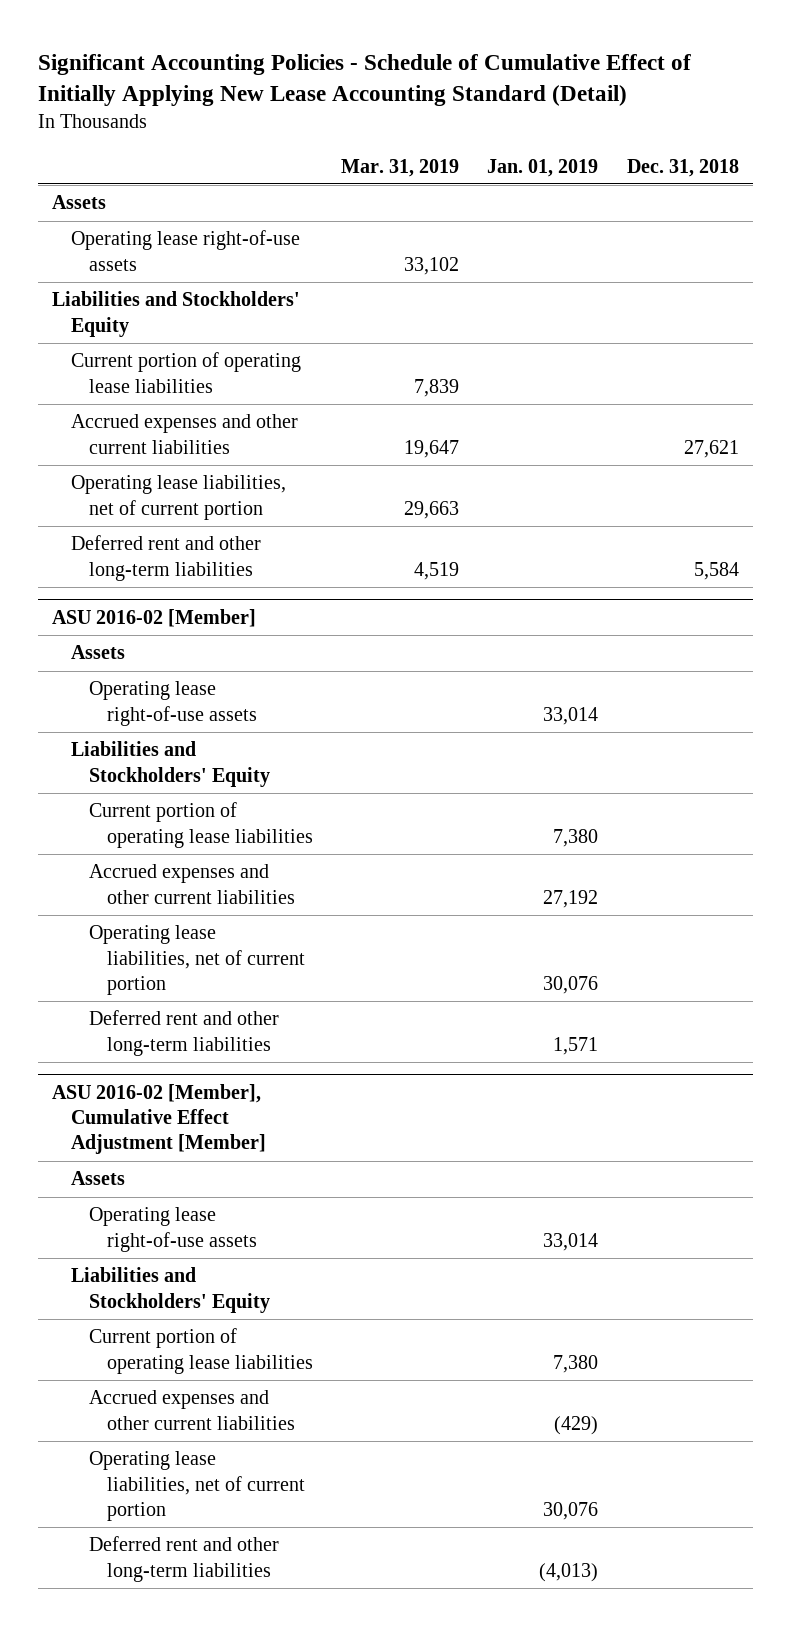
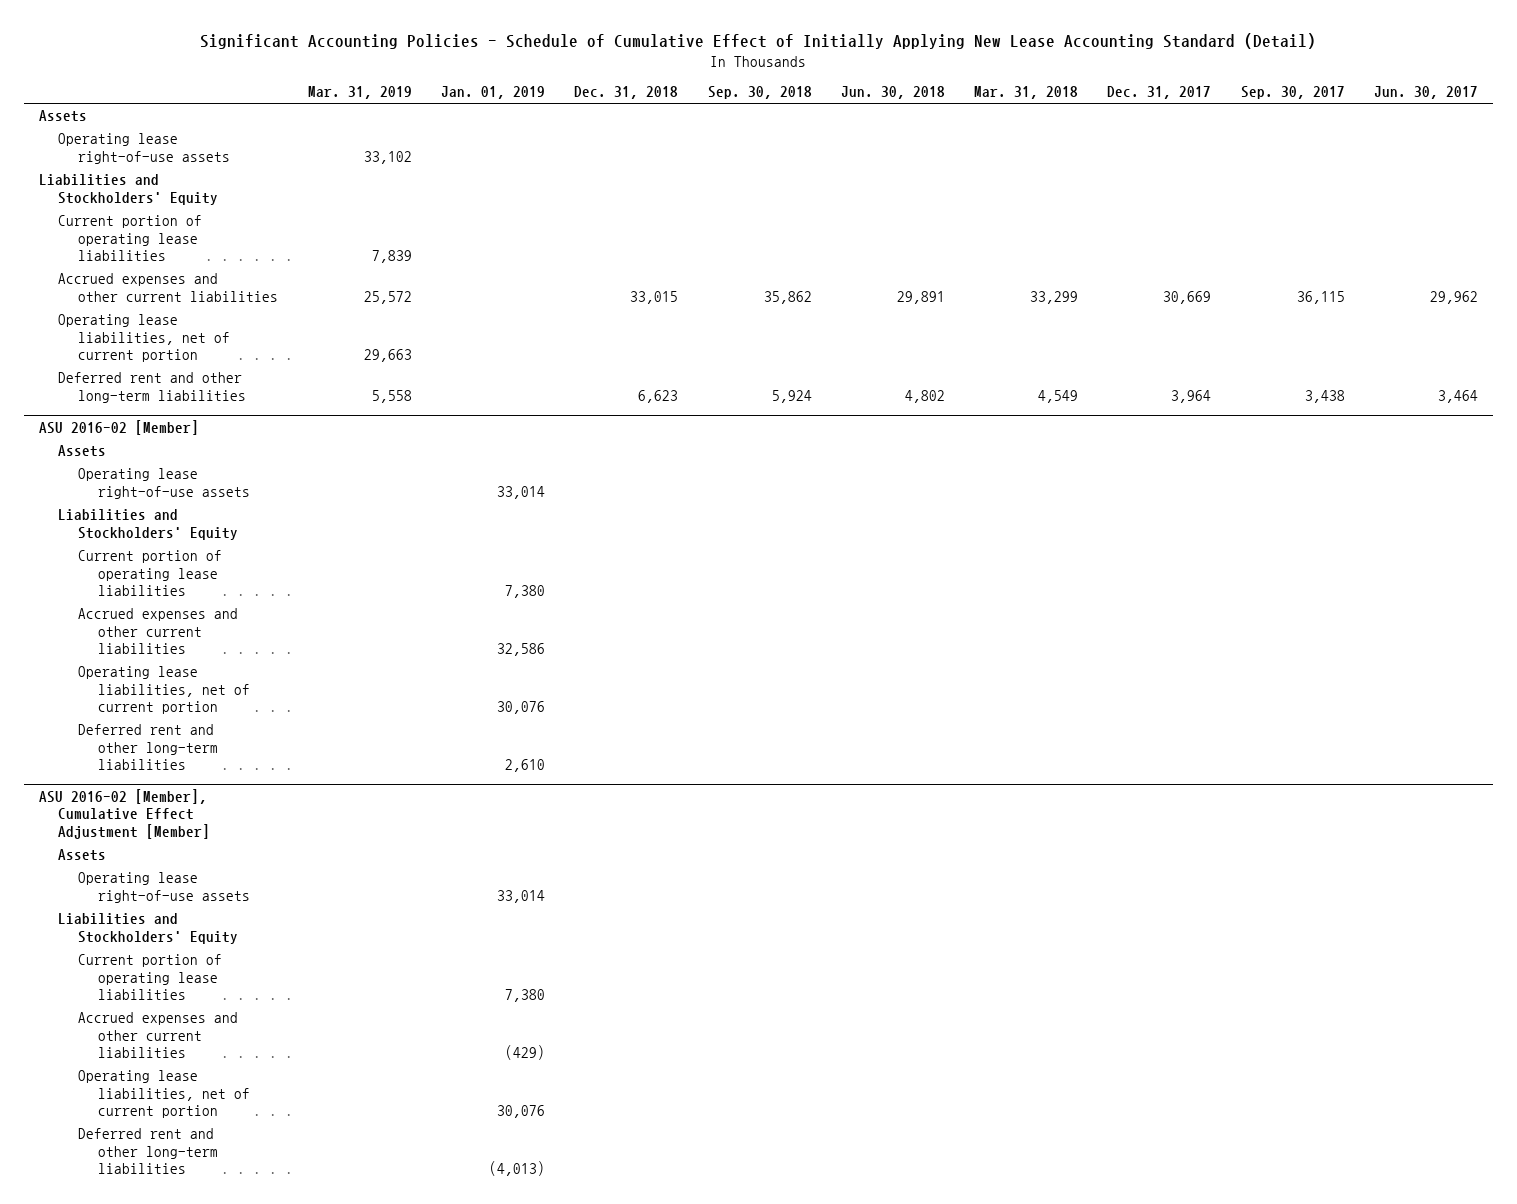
none -> [707,86,812,100] Sep. 30, 2018
none -> [840,86,945,100] Jun. 30, 2018
none -> [974,86,1079,100] Mar. 31, 2018
none -> [1107,86,1212,100] Dec. 31, 2017
none -> [1240,86,1345,100] Sep. 30, 2017
none -> [1374,86,1479,100] Jun. 30, 2017
[404,439,460,458] 19,647 -> [363,290,412,304] 25,572
[683,439,739,458] 27,621 -> [630,290,679,304] 33,015
[414,561,460,580] 4,519 -> [371,389,412,403] 5,558
[693,561,739,580] 5,584 -> [638,389,679,403] 6,623
[543,889,599,908] 27,192 -> [496,642,545,656] 32,586
[553,1036,599,1055] 1,571 -> [504,758,545,772] 2,610

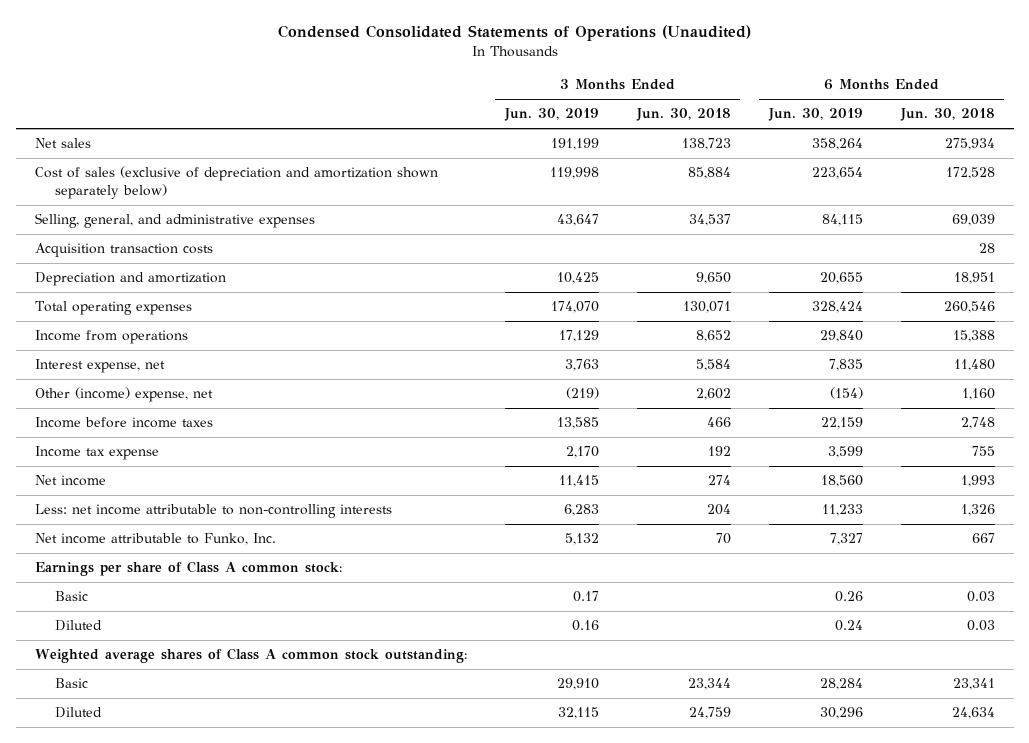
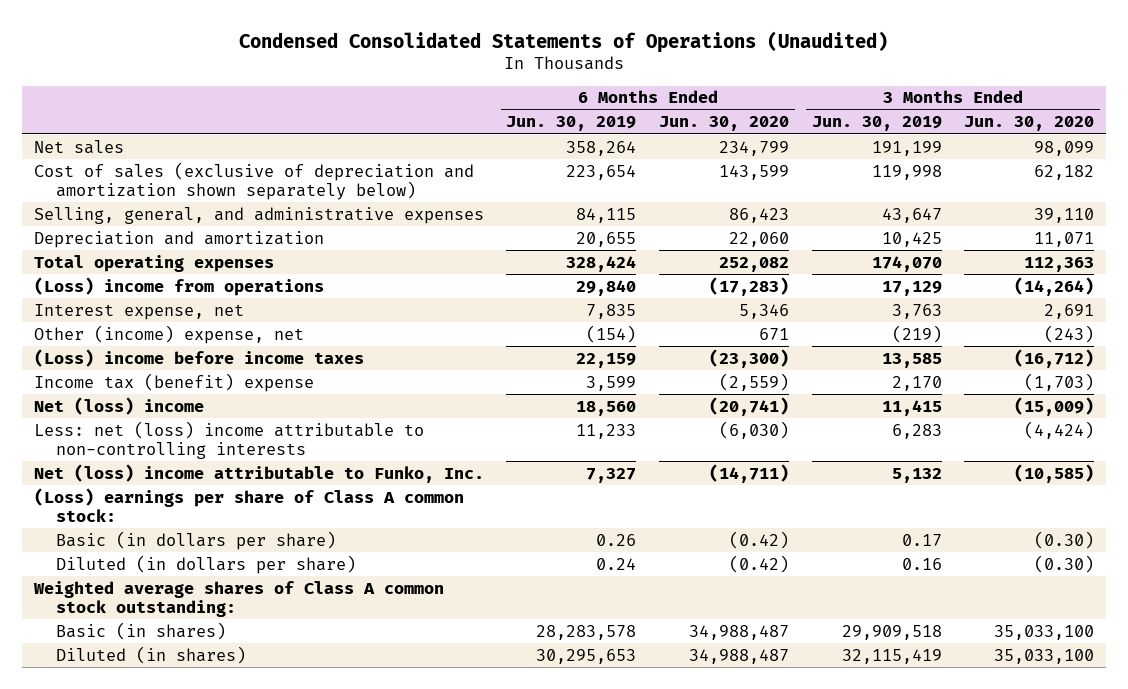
[635,108,731,122] Jun. 30, 2018 -> none
[899,108,995,122] Jun. 30, 2018 -> none
none -> [658,116,789,132] Jun. 30, 2020
none -> [964,116,1095,132] Jun. 30, 2020
[34,243,213,258] Acquisition transaction costs -> none
[34,330,188,345] Income from operations -> [33,276,324,296] (Loss) income from operations
[34,417,213,429] Income before income taxes -> [33,348,364,367] (Loss) income before income taxes
[34,446,159,461] Income tax expense -> [33,372,314,392] Income tax (benefit) expense
[34,475,106,487] Net income -> [33,396,204,415] Net (loss) income
[34,504,392,519] Less: net income attributable to non-controlling interests -> [33,420,424,459] Less: net (loss) income attributable to non-controlling interests
[34,533,276,546] Net income attributable to Funko, Inc. -> [33,463,484,483] Net (loss) income attributable to Funko, Inc.
[34,561,342,577] Earnings per share of Class A common stock: -> [33,487,464,522] (Loss) earnings per share of Class A common stock:
[55,591,89,602] Basic -> [56,530,337,550] Basic (in dollars per share)
[55,620,103,632] Diluted -> [56,554,357,574] Diluted (in dollars per share)
[55,678,89,689] Basic -> [56,621,227,640] Basic (in shares)
[556,678,599,691] 29,910 -> [841,624,942,640] 29,909,518
[819,678,863,691] 28,284 -> [536,624,637,640] 28,283,578
[55,707,103,719] Diluted -> [56,645,247,664] Diluted (in shares)
[557,707,599,720] 32,115 -> [841,648,942,664] 32,115,419
[819,707,863,720] 30,296 -> [536,648,637,664] 30,295,653

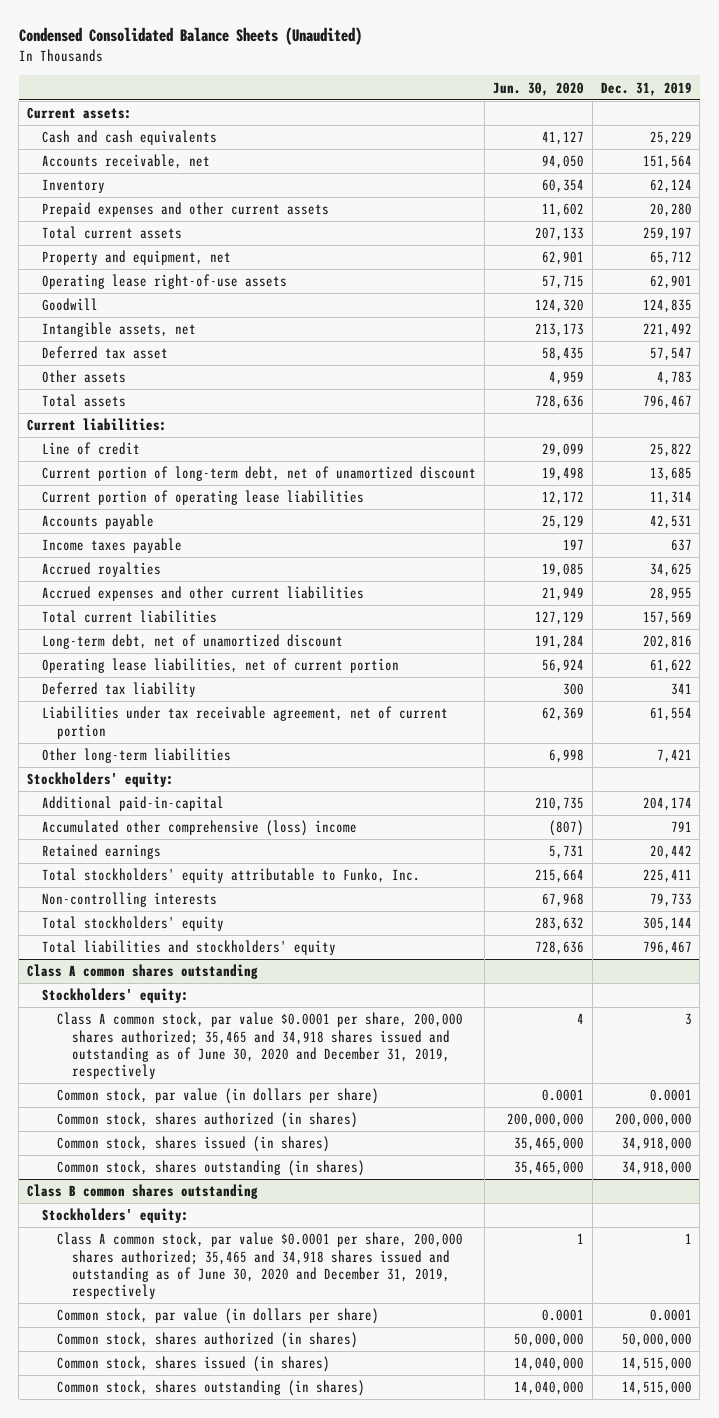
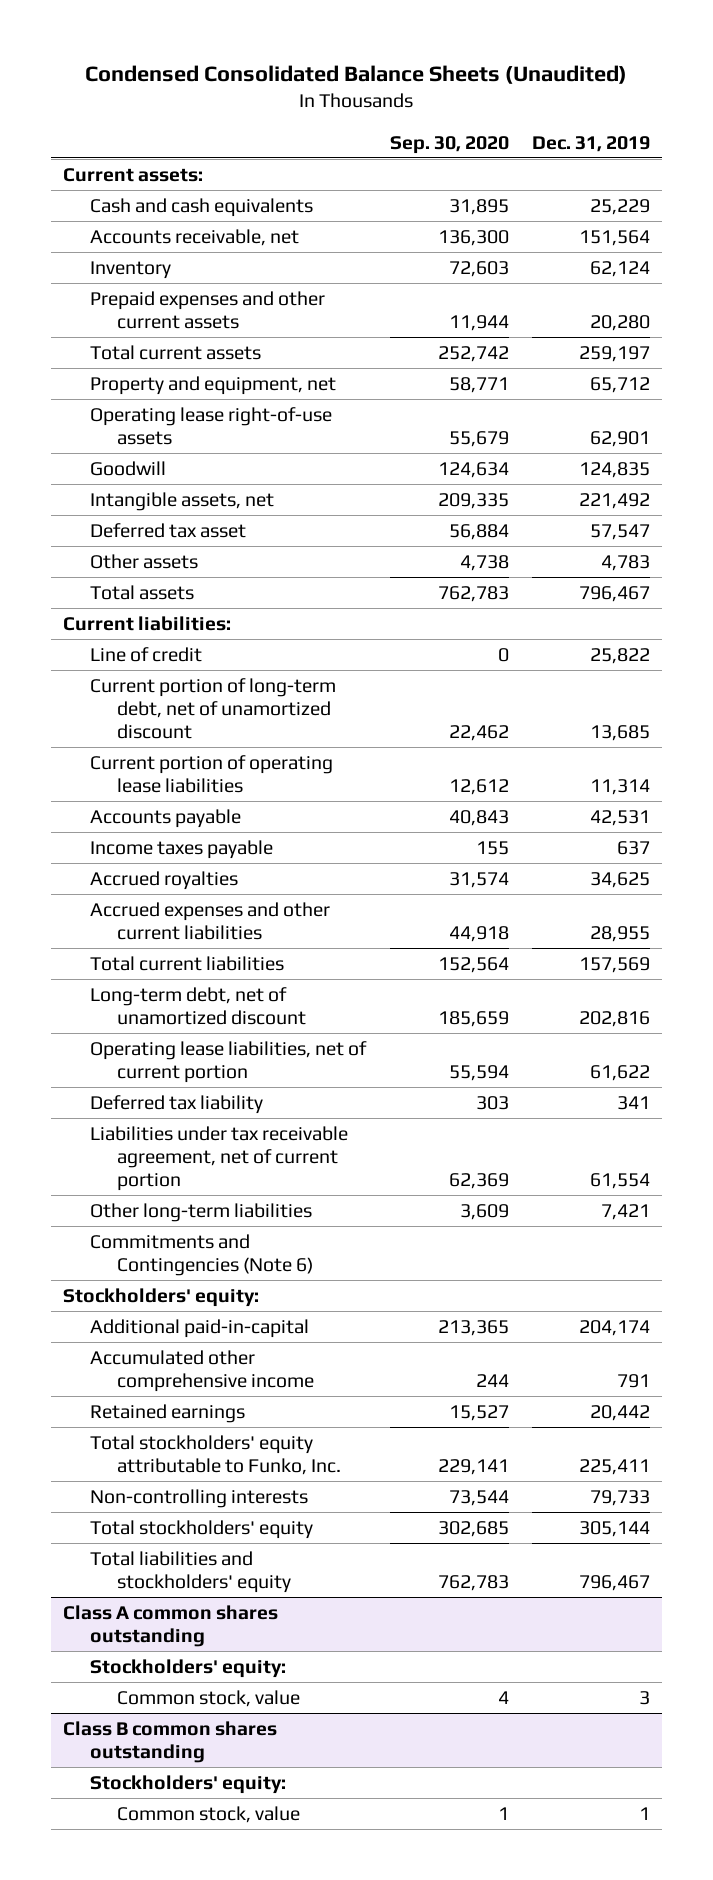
[492,81,584,96] Jun. 30, 2020 -> none
none -> [389,135,509,154] Sep. 30, 2020
none -> [90,1233,314,1276] Commitments and Contingencies (Note 6)
[42,820,358,837] Accumulated other comprehensive (loss) income -> [90,1349,315,1392] Accumulated other comprehensive income
[57,1088,380,1105] Common stock, par value (in dollars per share) -> none
[57,1112,359,1129] Common stock, shares authorized (in shares) -> none
[57,1136,331,1153] Common stock, shares issued (in shares) -> none
[57,1160,366,1177] Common stock, shares outstanding (in shares) -> none
[57,1012,464,1080] Class A common stock, par value $0.0001 per share, 200,000 shares authorized; 35,465 and 34,918 shares issued and outstanding as of June 30, 2020 and December 31, 2019, respectively -> [117,1689,301,1707] Common stock, value
[57,1308,380,1325] Common stock, par value (in dollars per share) -> none
[57,1332,359,1349] Common stock, shares authorized (in shares) -> none
[57,1356,331,1373] Common stock, shares issued (in shares) -> none
[57,1380,366,1397] Common stock, shares outstanding (in shares) -> none
[57,1232,464,1300] Class A common stock, par value $0.0001 per share, 200,000 shares authorized; 35,465 and 34,918 shares issued and outstanding as of June 30, 2020 and December 31, 2019, respectively -> [117,1805,301,1823] Common stock, value

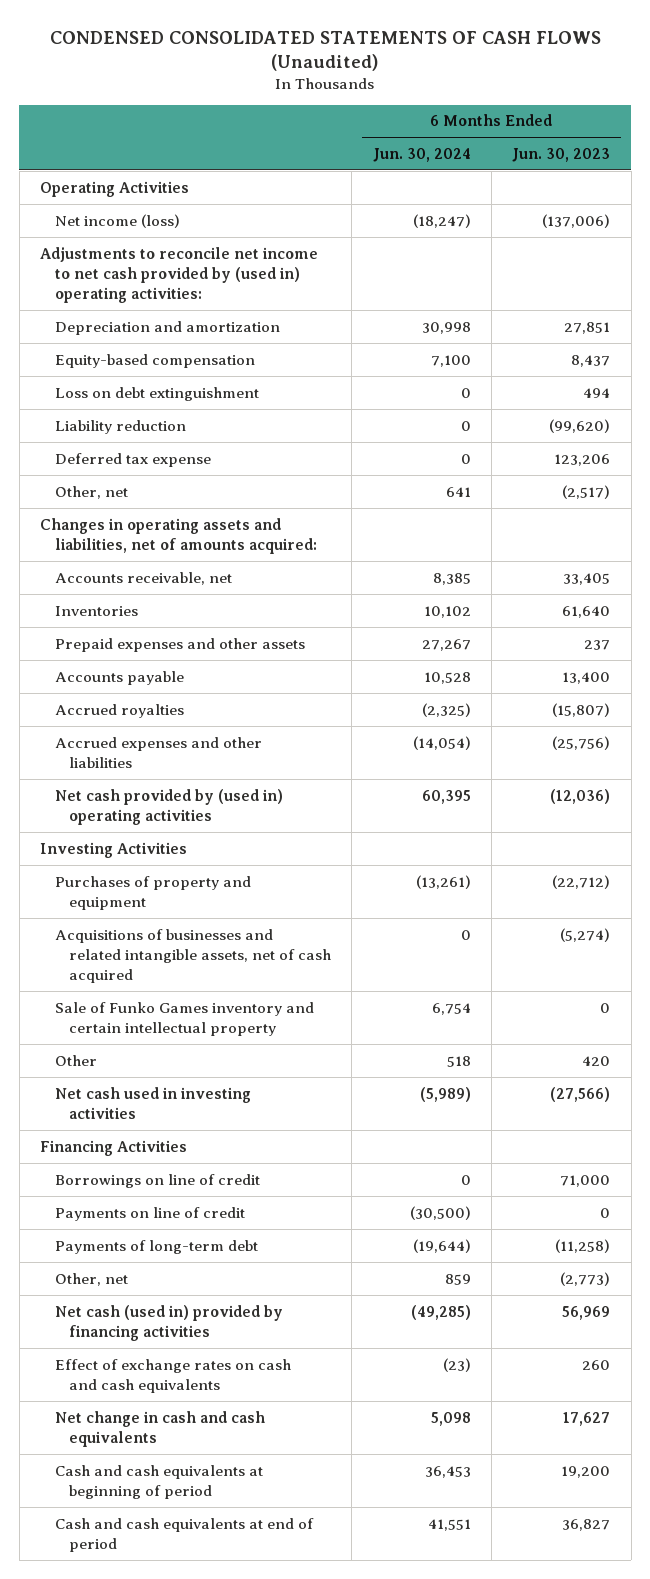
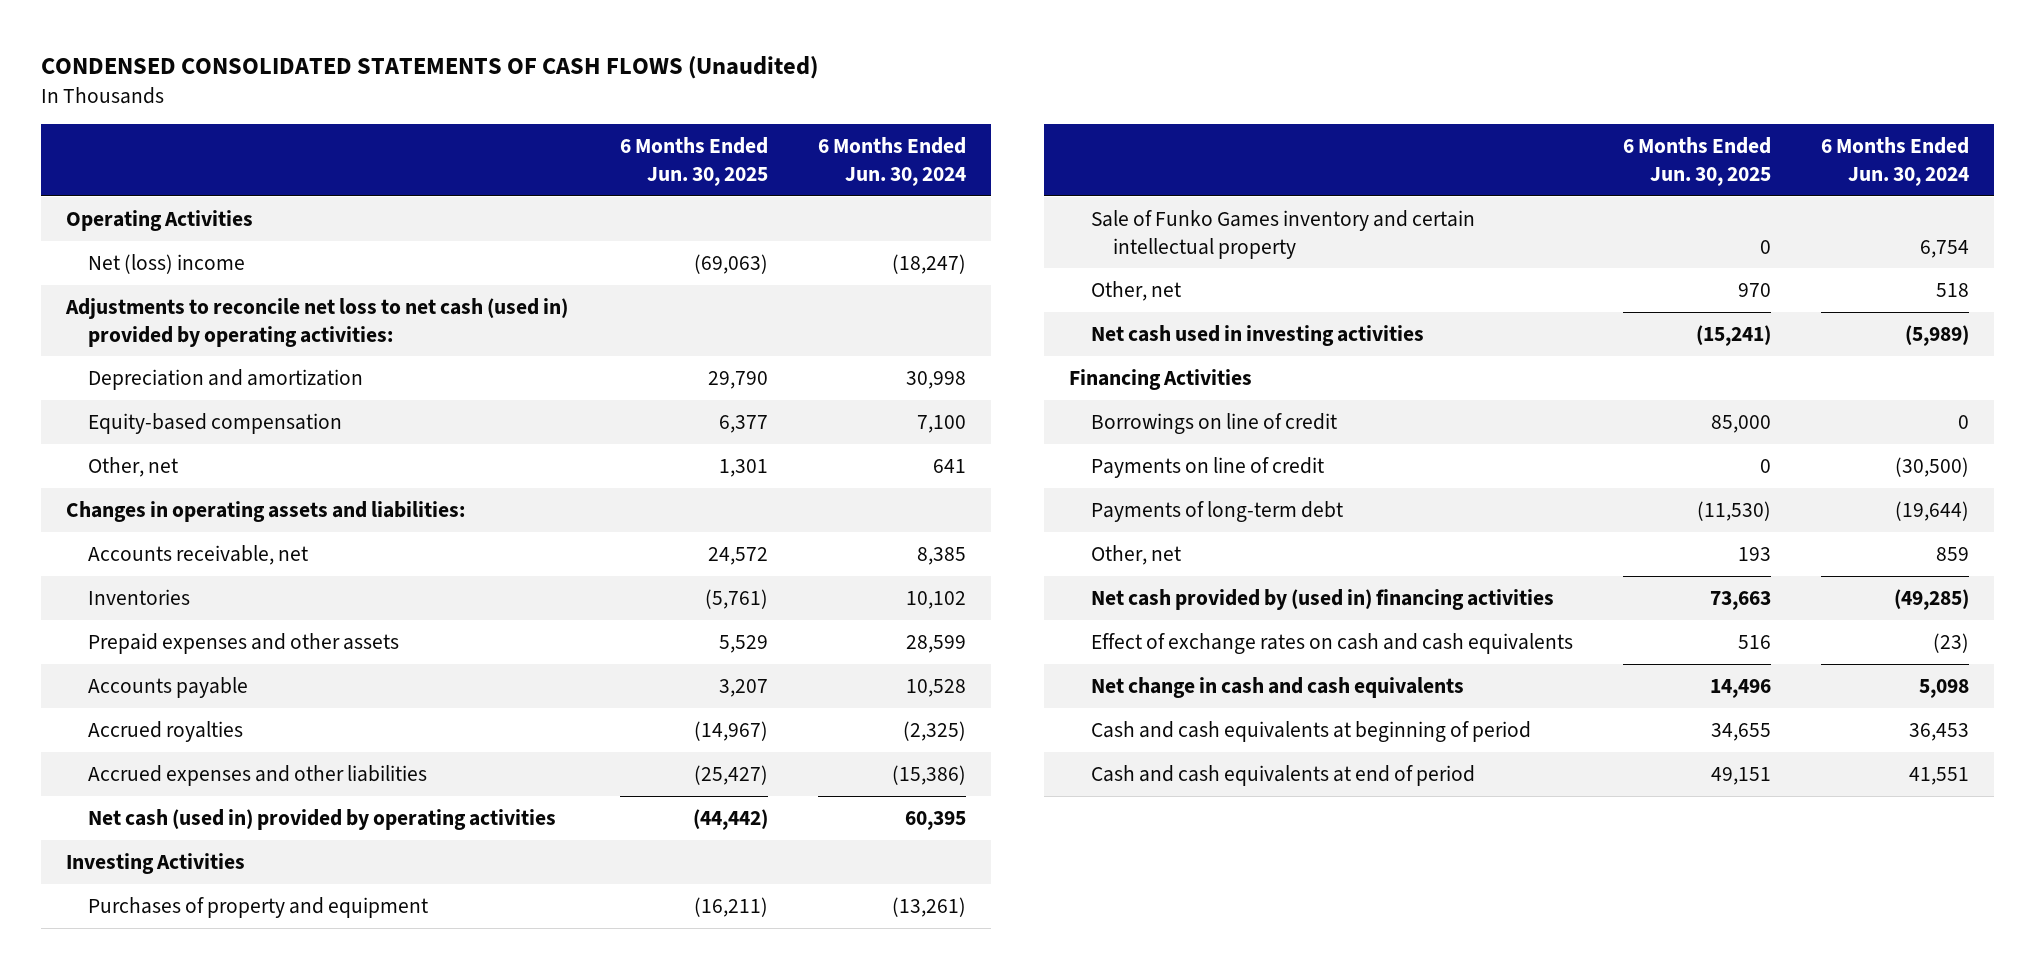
[512,148,611,163] Jun. 30, 2023 -> none
none -> [620,137,769,186] 6 Months Ended Jun. 30, 2025
[54,213,180,228] Net income (loss) -> [87,253,245,274] Net (loss) income
[40,246,319,304] Adjustments to reconcile net income to net cash provided by (used in) operating activities: -> [65,297,569,347] Adjustments to reconcile net loss to net cash (used in) provided by operating activities:
[54,386,259,401] Loss on debt extinguishment -> none
[54,419,186,434] Liability reduction -> none
[54,452,211,467] Deferred tax expense -> none
[40,517,317,555] Changes in operating assets and liabilities, net of amounts acquired: -> [66,500,466,522] Changes in operating assets and liabilities:
[421,638,471,651] 27,267 -> [906,634,967,653] 28,599
[412,735,471,750] (14,054) -> [892,764,967,785] (15,386)
[54,788,283,826] Net cash provided by (used in) operating activities -> [87,808,556,830] Net cash (used in) provided by operating activities
[54,928,332,984] Acquisitions of businesses and related intangible assets, net of cash acquired -> none
[54,1054,97,1066] Other -> [1091,280,1182,301] Other, net
[54,1304,283,1342] Net cash (used in) provided by financing activities -> [1091,588,1555,610] Net cash provided by (used in) financing activities

